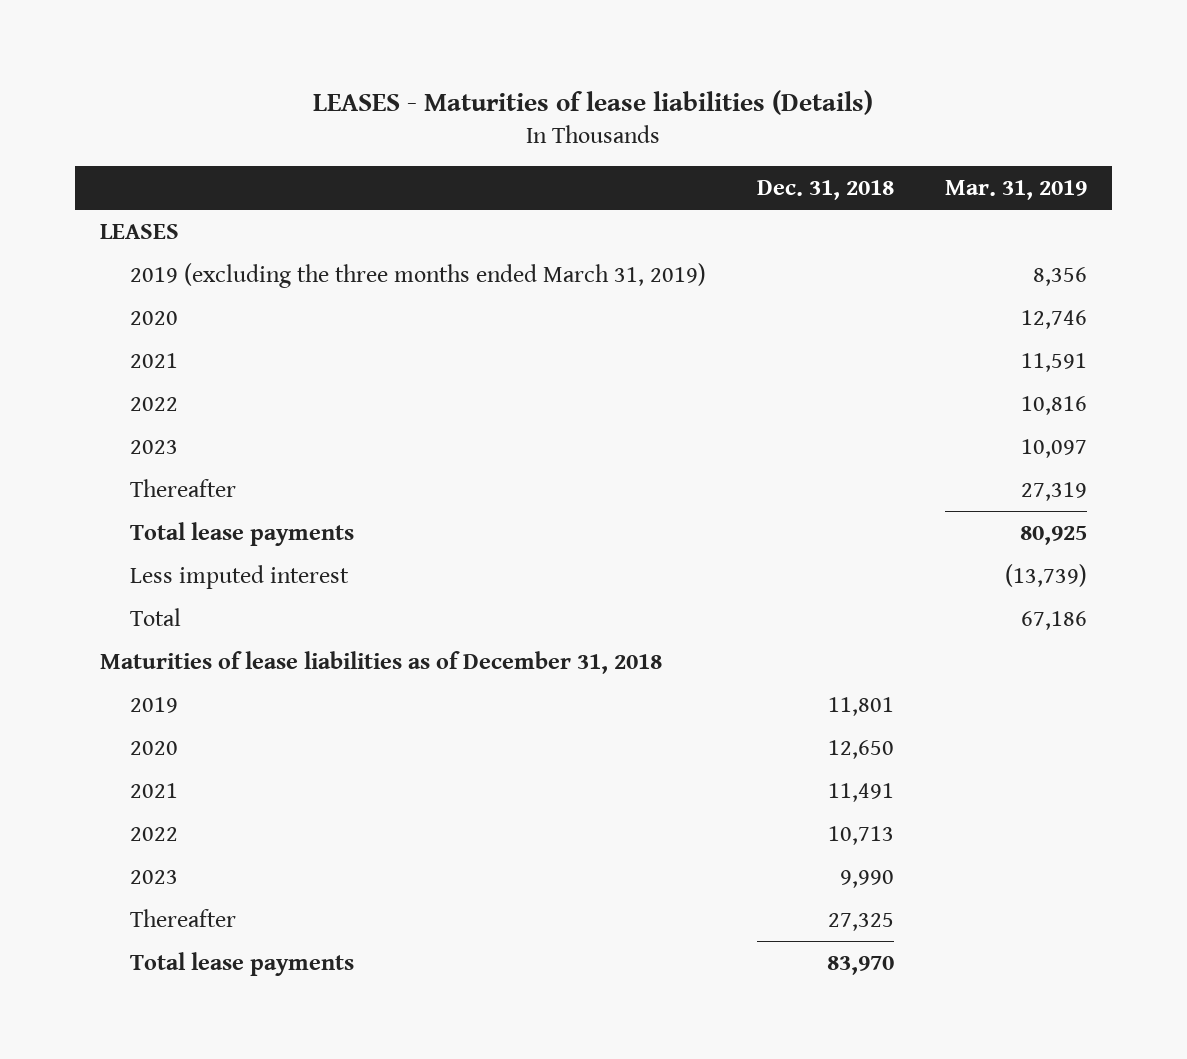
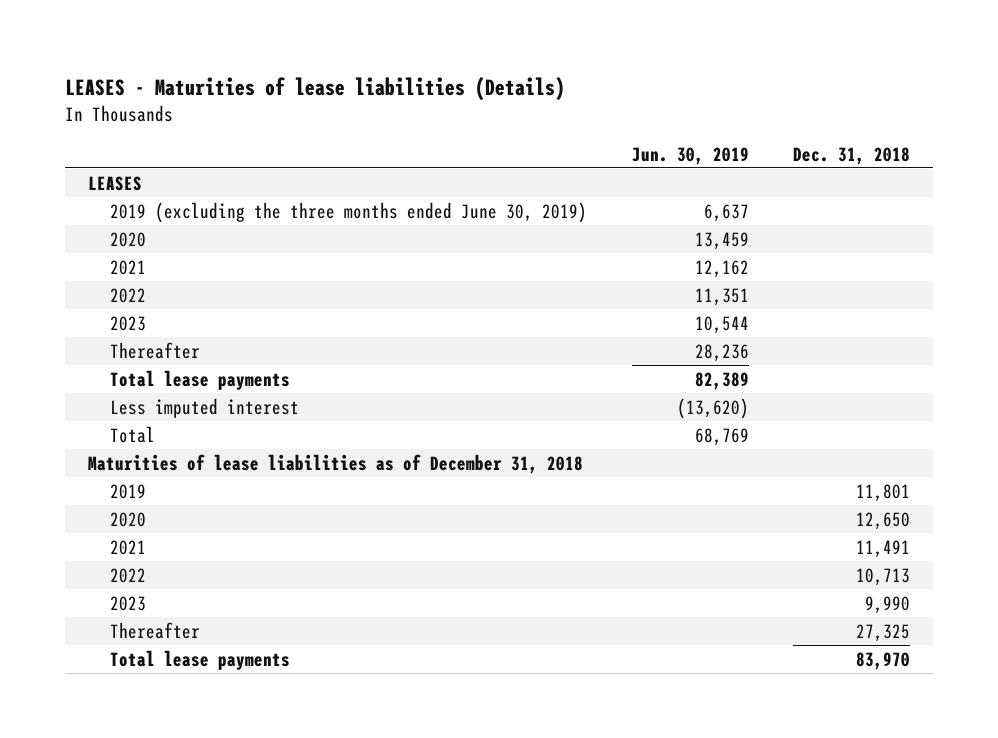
[944,179,1087,200] Mar. 31, 2019 -> none
none -> [631,146,749,165] Jun. 30, 2019
[129,262,706,288] 2019 (excluding the three months ended March 31, 2019) -> [109,201,587,223] 2019 (excluding the three months ended June 30, 2019)

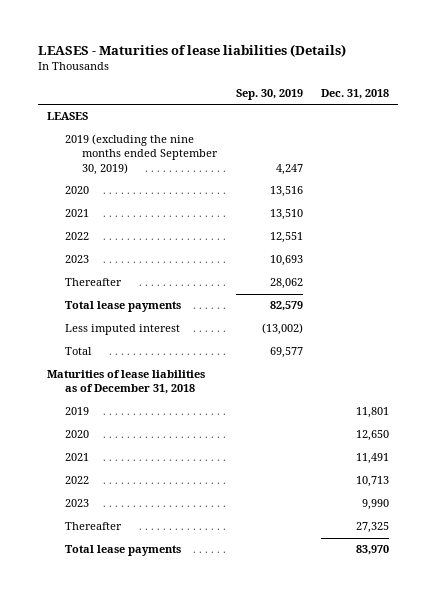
[631,146,749,165] Jun. 30, 2019 -> none
none -> [235,89,303,101] Sep. 30, 2019
[109,201,587,223] 2019 (excluding the three months ended June 30, 2019) -> [64,134,219,175] 2019 (excluding the nine months ended September 30, 2019)

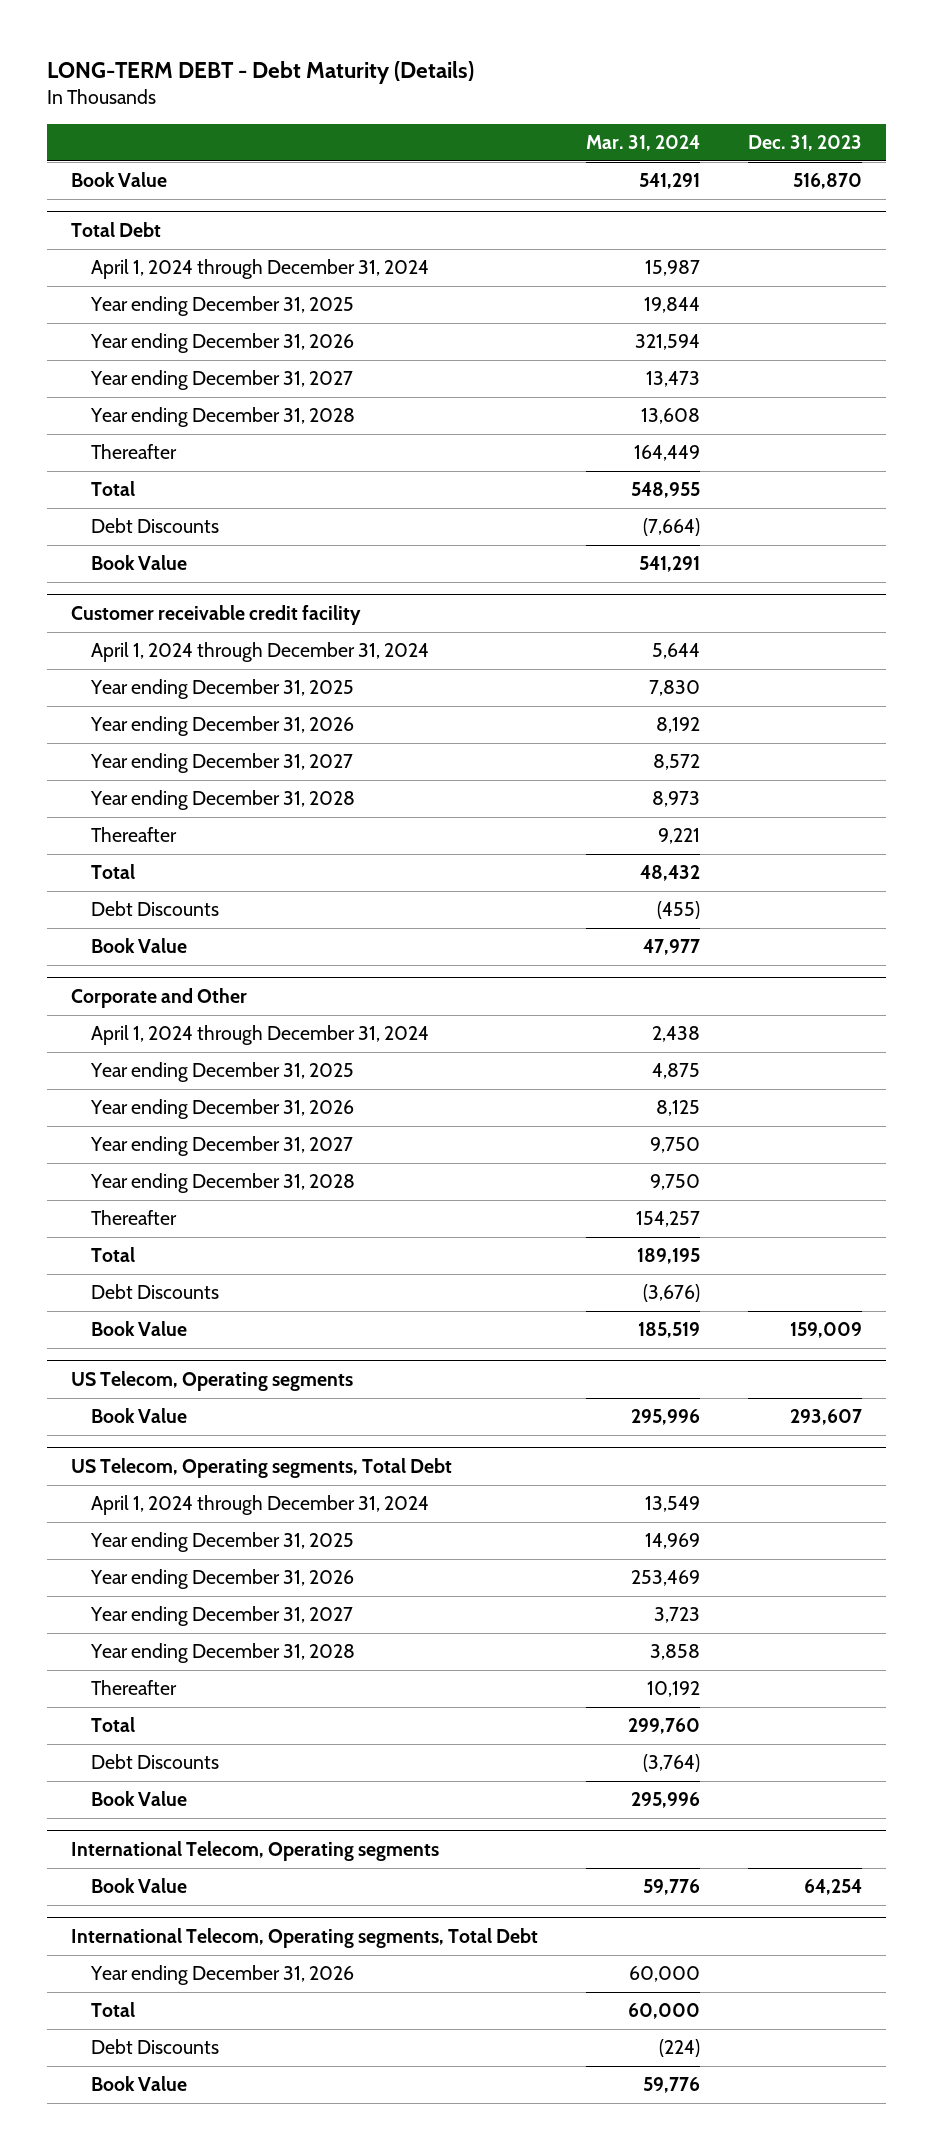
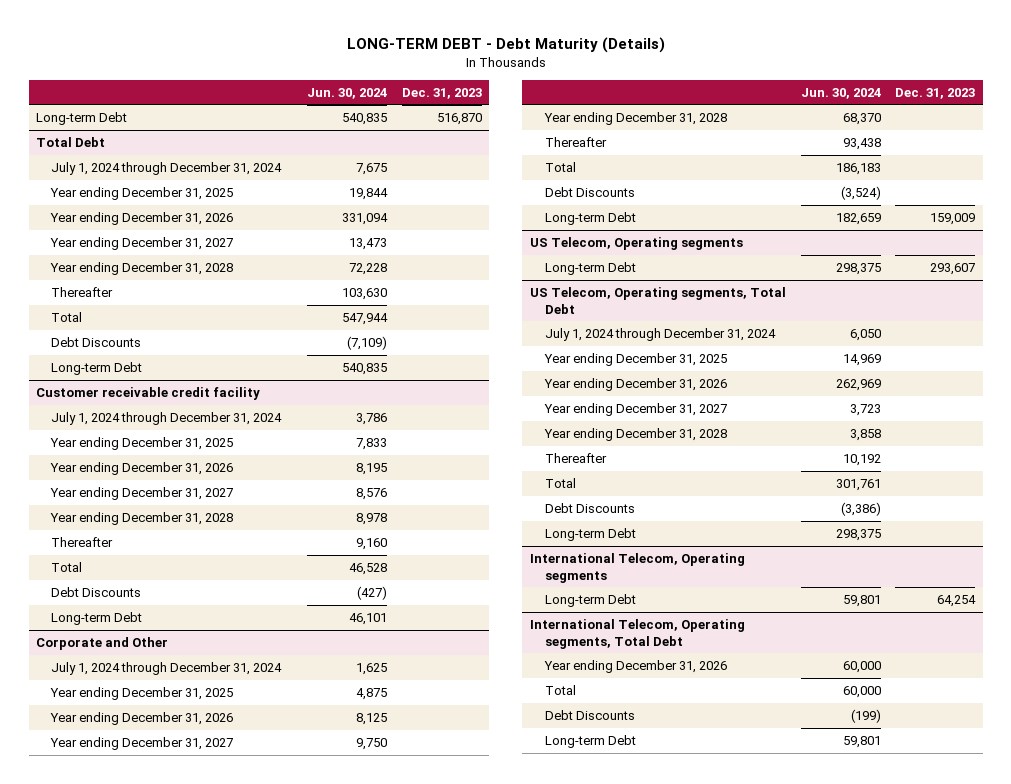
[586,135,701,152] Mar. 31, 2024 -> none
none -> [306,87,387,99] Jun. 30, 2024
[71,172,168,188] Book Value -> [35,111,127,125] Long-term Debt
[91,259,430,280] April 1, 2024 through December 31, 2024 -> [51,161,283,175] July 1, 2024 through December 31, 2024
[91,555,188,571] Book Value -> [51,361,143,375] Long-term Debt
[91,642,430,663] April 1, 2024 through December 31, 2024 -> [51,411,283,425] July 1, 2024 through December 31, 2024
[91,938,188,954] Book Value -> [51,611,143,625] Long-term Debt
[91,1025,430,1046] April 1, 2024 through December 31, 2024 -> [51,661,283,675] July 1, 2024 through December 31, 2024
[91,1321,188,1337] Book Value -> [545,211,637,225] Long-term Debt
[91,1408,188,1424] Book Value -> [545,261,637,275] Long-term Debt
[91,1495,430,1516] April 1, 2024 through December 31, 2024 -> [545,327,777,341] July 1, 2024 through December 31, 2024
[91,1791,188,1807] Book Value -> [545,527,637,541] Long-term Debt
[91,1878,188,1894] Book Value -> [545,593,637,607] Long-term Debt
[91,2076,188,2092] Book Value -> [545,734,637,748] Long-term Debt

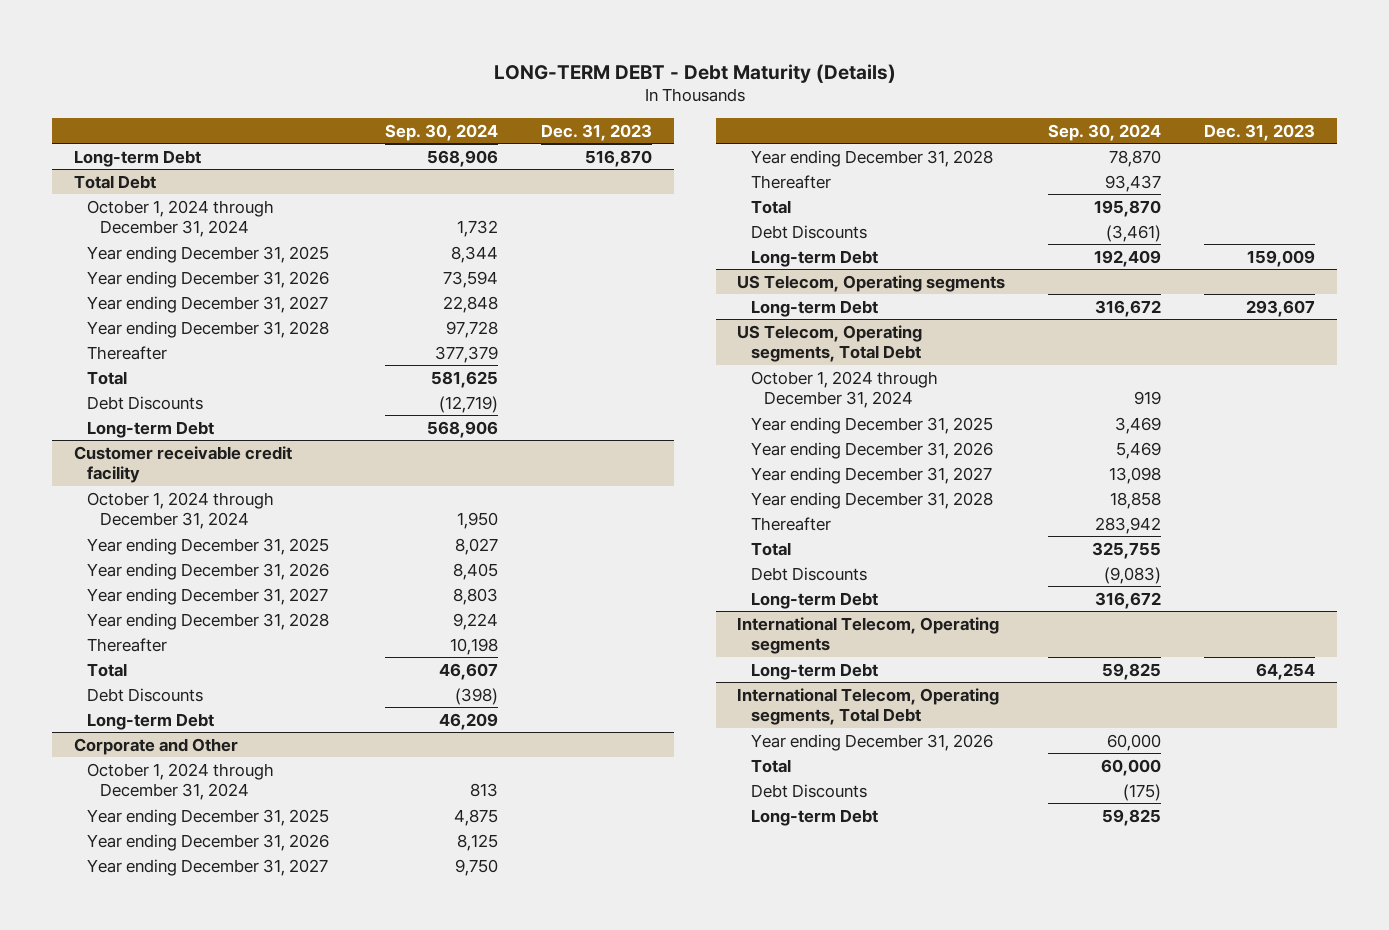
[306,87,387,99] Jun. 30, 2024 -> none
none -> [385,123,499,141] Sep. 30, 2024
[51,161,283,175] July 1, 2024 through December 31, 2024 -> [87,199,275,238] October 1, 2024 through December 31, 2024
[51,411,283,425] July 1, 2024 through December 31, 2024 -> [87,491,275,530] October 1, 2024 through December 31, 2024
[51,661,283,675] July 1, 2024 through December 31, 2024 -> [87,762,275,801] October 1, 2024 through December 31, 2024
[545,327,777,341] July 1, 2024 through December 31, 2024 -> [750,370,938,409] October 1, 2024 through December 31, 2024

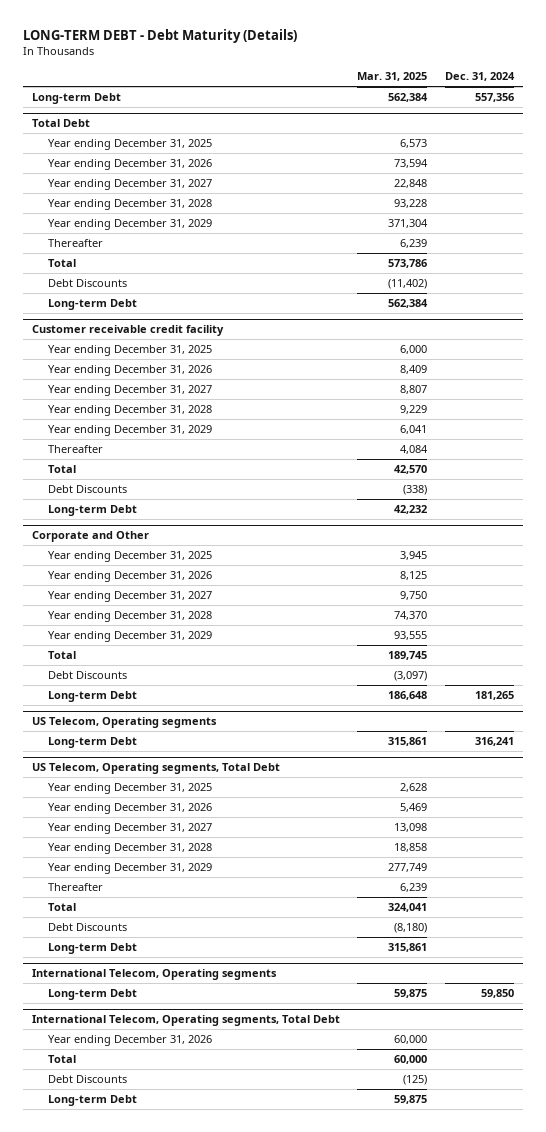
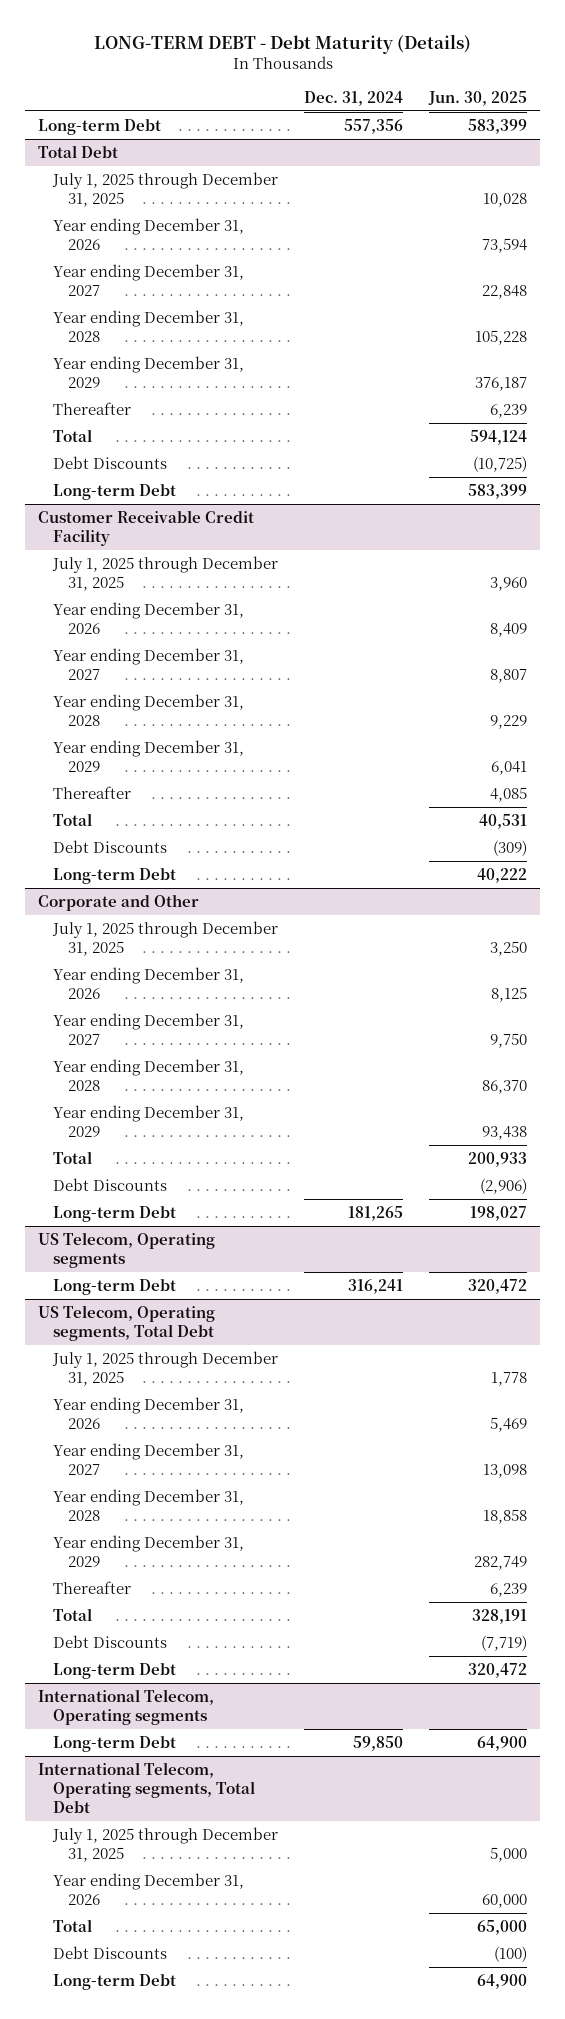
[357,72,428,82] Mar. 31, 2025 -> none
none -> [427,90,527,106] Jun. 30, 2025
[48,138,213,150] Year ending December 31, 2025 -> [52,171,279,207] July 1, 2025 through December 31, 2025
[31,325,224,337] Customer receivable credit facility -> [38,509,255,546] Customer Receivable Credit Facility
[48,344,213,356] Year ending December 31, 2025 -> [52,555,279,591] July 1, 2025 through December 31, 2025
[48,550,213,562] Year ending December 31, 2025 -> [52,920,279,956] July 1, 2025 through December 31, 2025
[48,782,213,794] Year ending December 31, 2025 -> [52,1350,279,1386] July 1, 2025 through December 31, 2025
none -> [52,1826,279,1862] July 1, 2025 through December 31, 2025

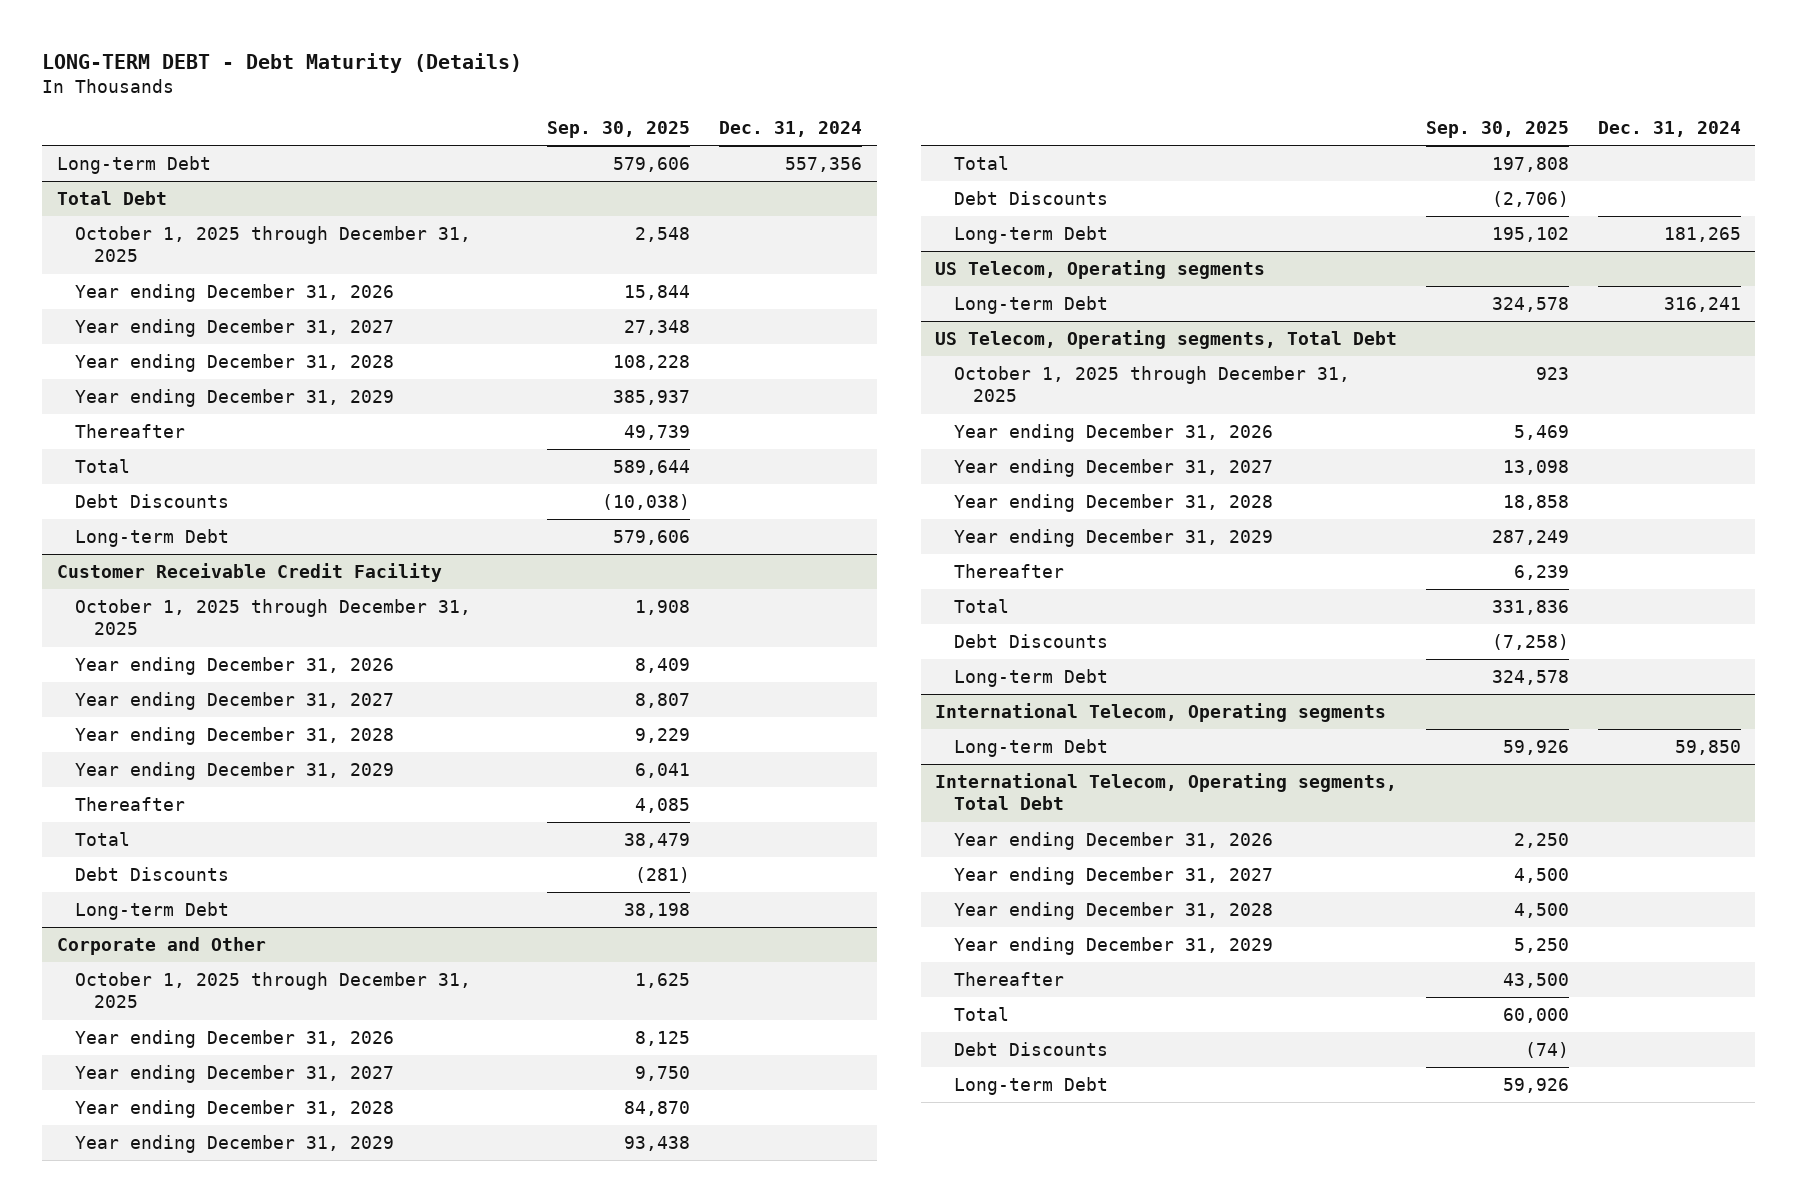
[427,90,527,106] Jun. 30, 2025 -> none
none -> [547,121,691,139] Sep. 30, 2025
[52,171,279,207] July 1, 2025 through December 31, 2025 -> [75,225,472,263] October 1, 2025 through December 31, 2025
[52,555,279,591] July 1, 2025 through December 31, 2025 -> [75,598,472,636] October 1, 2025 through December 31, 2025
[52,920,279,956] July 1, 2025 through December 31, 2025 -> [75,971,472,1009] October 1, 2025 through December 31, 2025
[52,1350,279,1386] July 1, 2025 through December 31, 2025 -> [953,365,1350,403] October 1, 2025 through December 31, 2025
[52,1826,279,1862] July 1, 2025 through December 31, 2025 -> none
none -> [953,866,1273,885] Year ending December 31, 2027
none -> [953,901,1273,920] Year ending December 31, 2028
none -> [953,936,1273,955] Year ending December 31, 2029
none -> [953,971,1064,986] Thereafter

